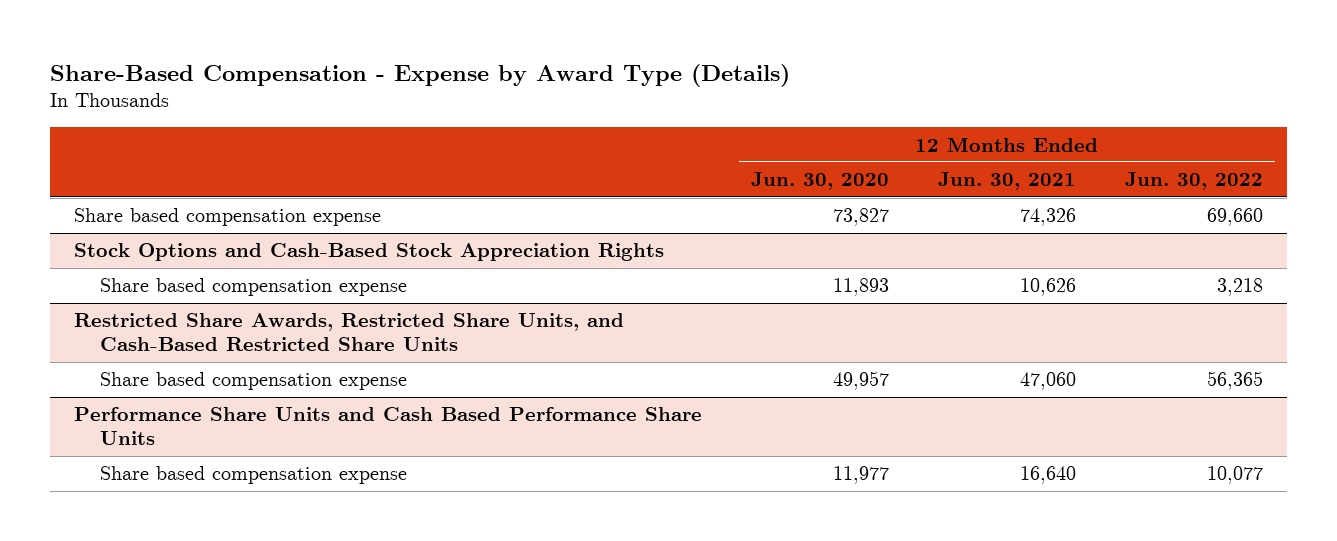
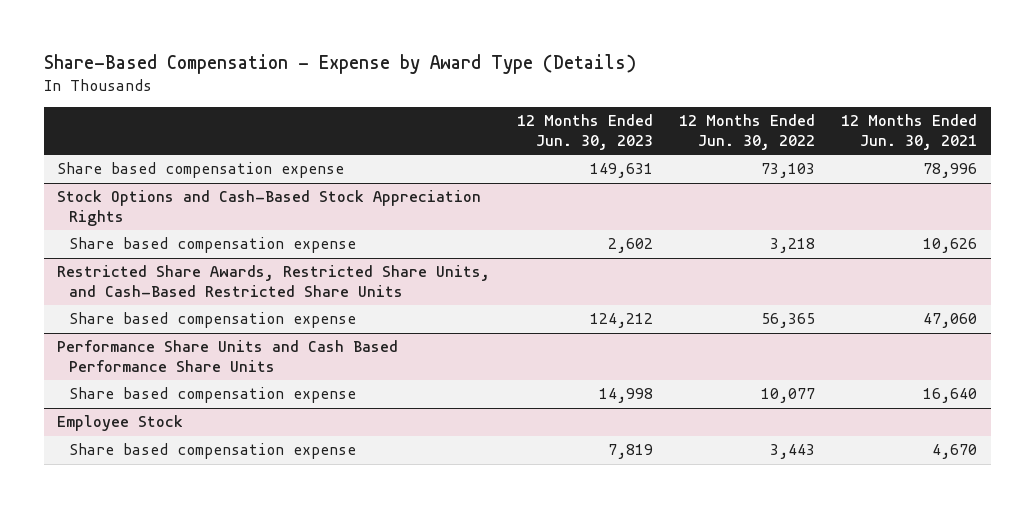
[751,172,890,191] Jun. 30, 2020 -> none
none -> [516,114,653,150] 12 Months Ended Jun. 30, 2023
[1019,208,1076,227] 74,326 -> [923,163,978,179] 78,996
[1206,208,1263,227] 69,660 -> [761,163,816,179] 73,103
none -> [57,415,184,432] Employee Stock
none -> [68,443,356,460] Share based compensation expense

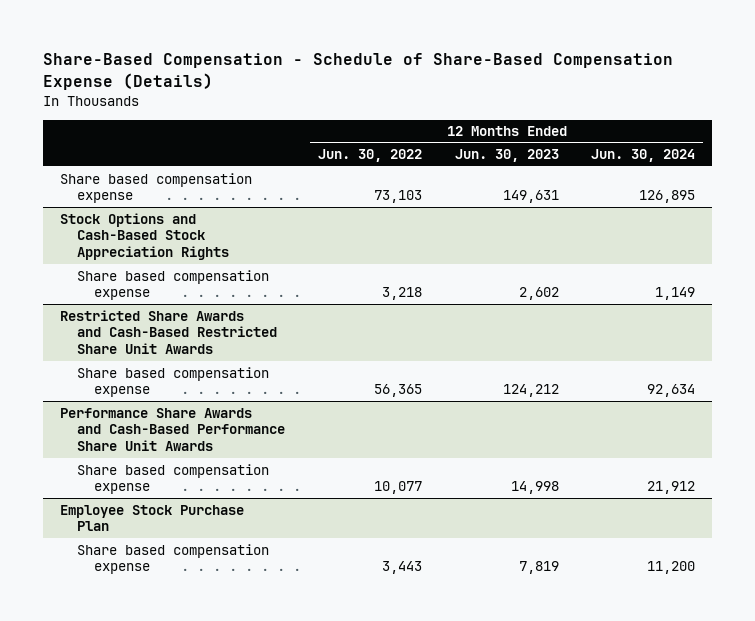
[44,54,637,75] Share-Based Compensation - Expense by Award Type (Details) -> [43,53,674,90] Share-Based Compensation - Schedule of Share-Based Compensation Expense (Details)
[841,114,978,150] 12 Months Ended Jun. 30, 2021 -> none
none -> [591,149,696,163] Jun. 30, 2024
[57,265,491,297] Restricted Share Awards, Restricted Share Units, and Cash-Based Restricted Share Units -> [59,309,278,355] Restricted Share Awards and Cash-Based Restricted Share Unit Awards
[57,340,399,372] Performance Share Units and Cash Based Performance Share Units -> [59,407,286,452] Performance Share Awards and Cash-Based Performance Share Unit Awards
[57,415,184,432] Employee Stock -> [59,504,244,532] Employee Stock Purchase Plan

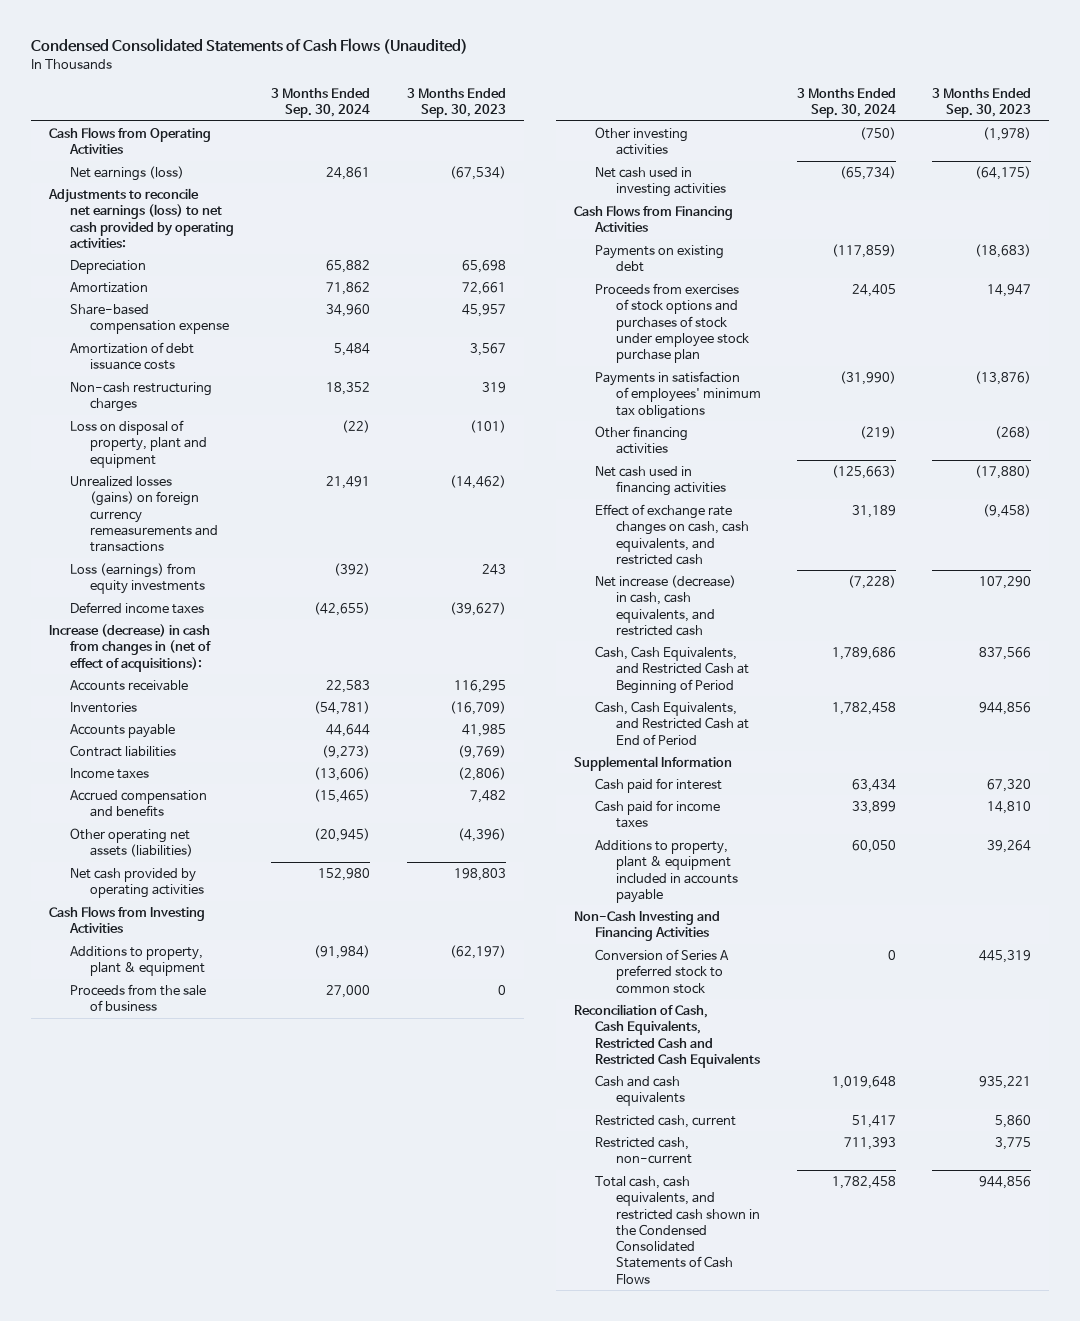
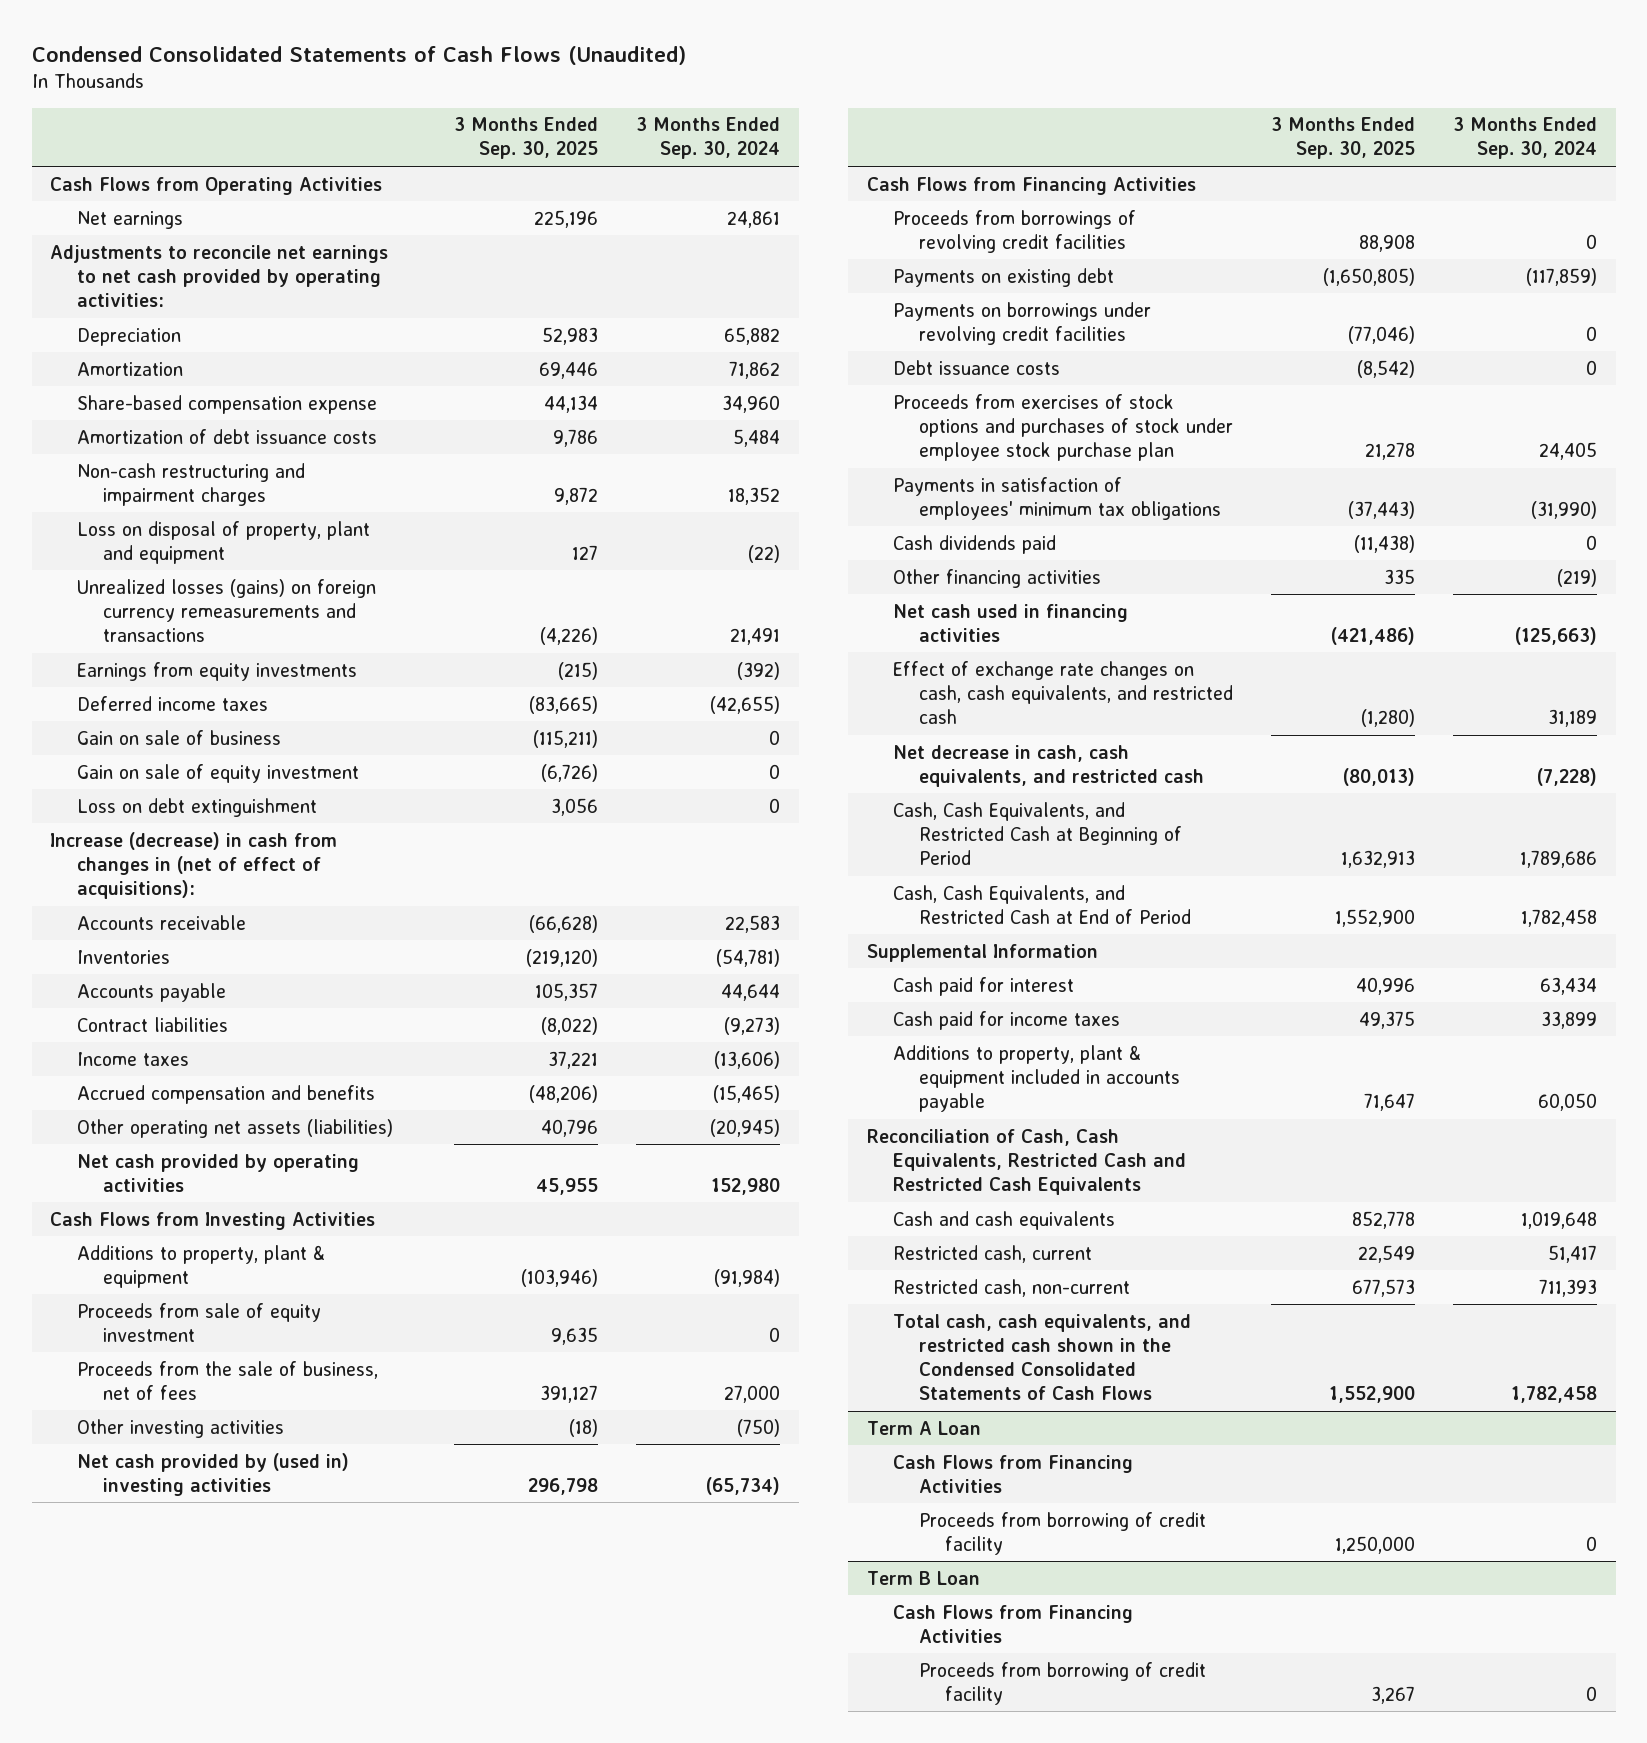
[406,87,506,119] 3 Months Ended Sep. 30, 2023 -> none
none -> [454,117,599,160] 3 Months Ended Sep. 30, 2025
[69,165,184,181] Net earnings (loss) -> [76,210,183,229] Net earnings
[47,187,234,248] Adjustments to reconcile net earnings (loss) to net cash provided by operating activities: -> [50,244,389,307] Adjustments to reconcile net earnings to net cash provided by operating activities:
[69,381,212,413] Non-cash restructuring charges -> [76,462,305,506] Non-cash restructuring and impairment charges
[69,562,206,595] Loss (earnings) from equity investments -> [76,661,357,681] Earnings from equity investments
none -> [76,729,281,745] Gain on sale of business
none -> [76,763,359,783] Gain on sale of equity investment
none -> [76,797,317,817] Loss on debt extinguishment
none -> [76,1302,321,1342] Proceeds from sale of equity investment
[69,983,206,1012] Proceeds from the sale of business -> [76,1360,378,1400] Proceeds from the sale of business, net of fees
[595,166,726,198] Net cash used in investing activities -> [76,1452,349,1496] Net cash provided by (used in) investing activities
none -> [892,209,1136,253] Proceeds from borrowings of revolving credit facilities
none -> [892,301,1151,345] Payments on borrowings under revolving credit facilities
none -> [892,359,1060,375] Debt issuance costs
none -> [892,534,1056,554] Cash dividends paid
[595,574,737,636] Net increase (decrease) in cash, cash equivalents, and restricted cash -> [892,744,1204,787] Net decrease in cash, cash equivalents, and restricted cash
[574,910,721,942] Non-Cash Investing and Financing Activities -> none
[595,948,730,994] Conversion of Series A preferred stock to common stock -> none
none -> [866,1420,981,1435] Term A Loan
none -> [892,1454,1133,1493] Cash Flows from Financing Activities
none -> [918,1511,1206,1555] Proceeds from borrowing of credit facility
none -> [866,1570,980,1585] Term B Loan
none -> [892,1604,1133,1643] Cash Flows from Financing Activities
none -> [918,1661,1206,1705] Proceeds from borrowing of credit facility

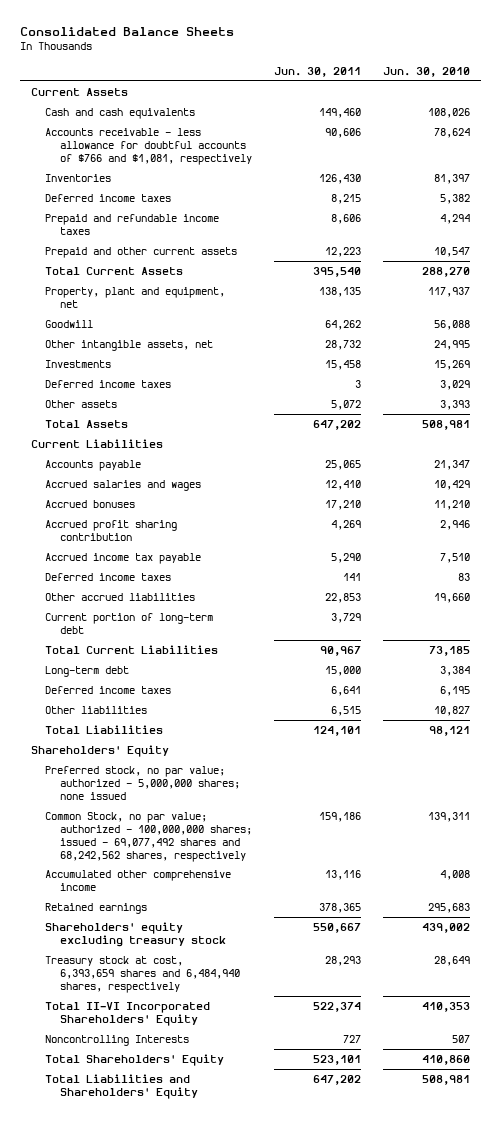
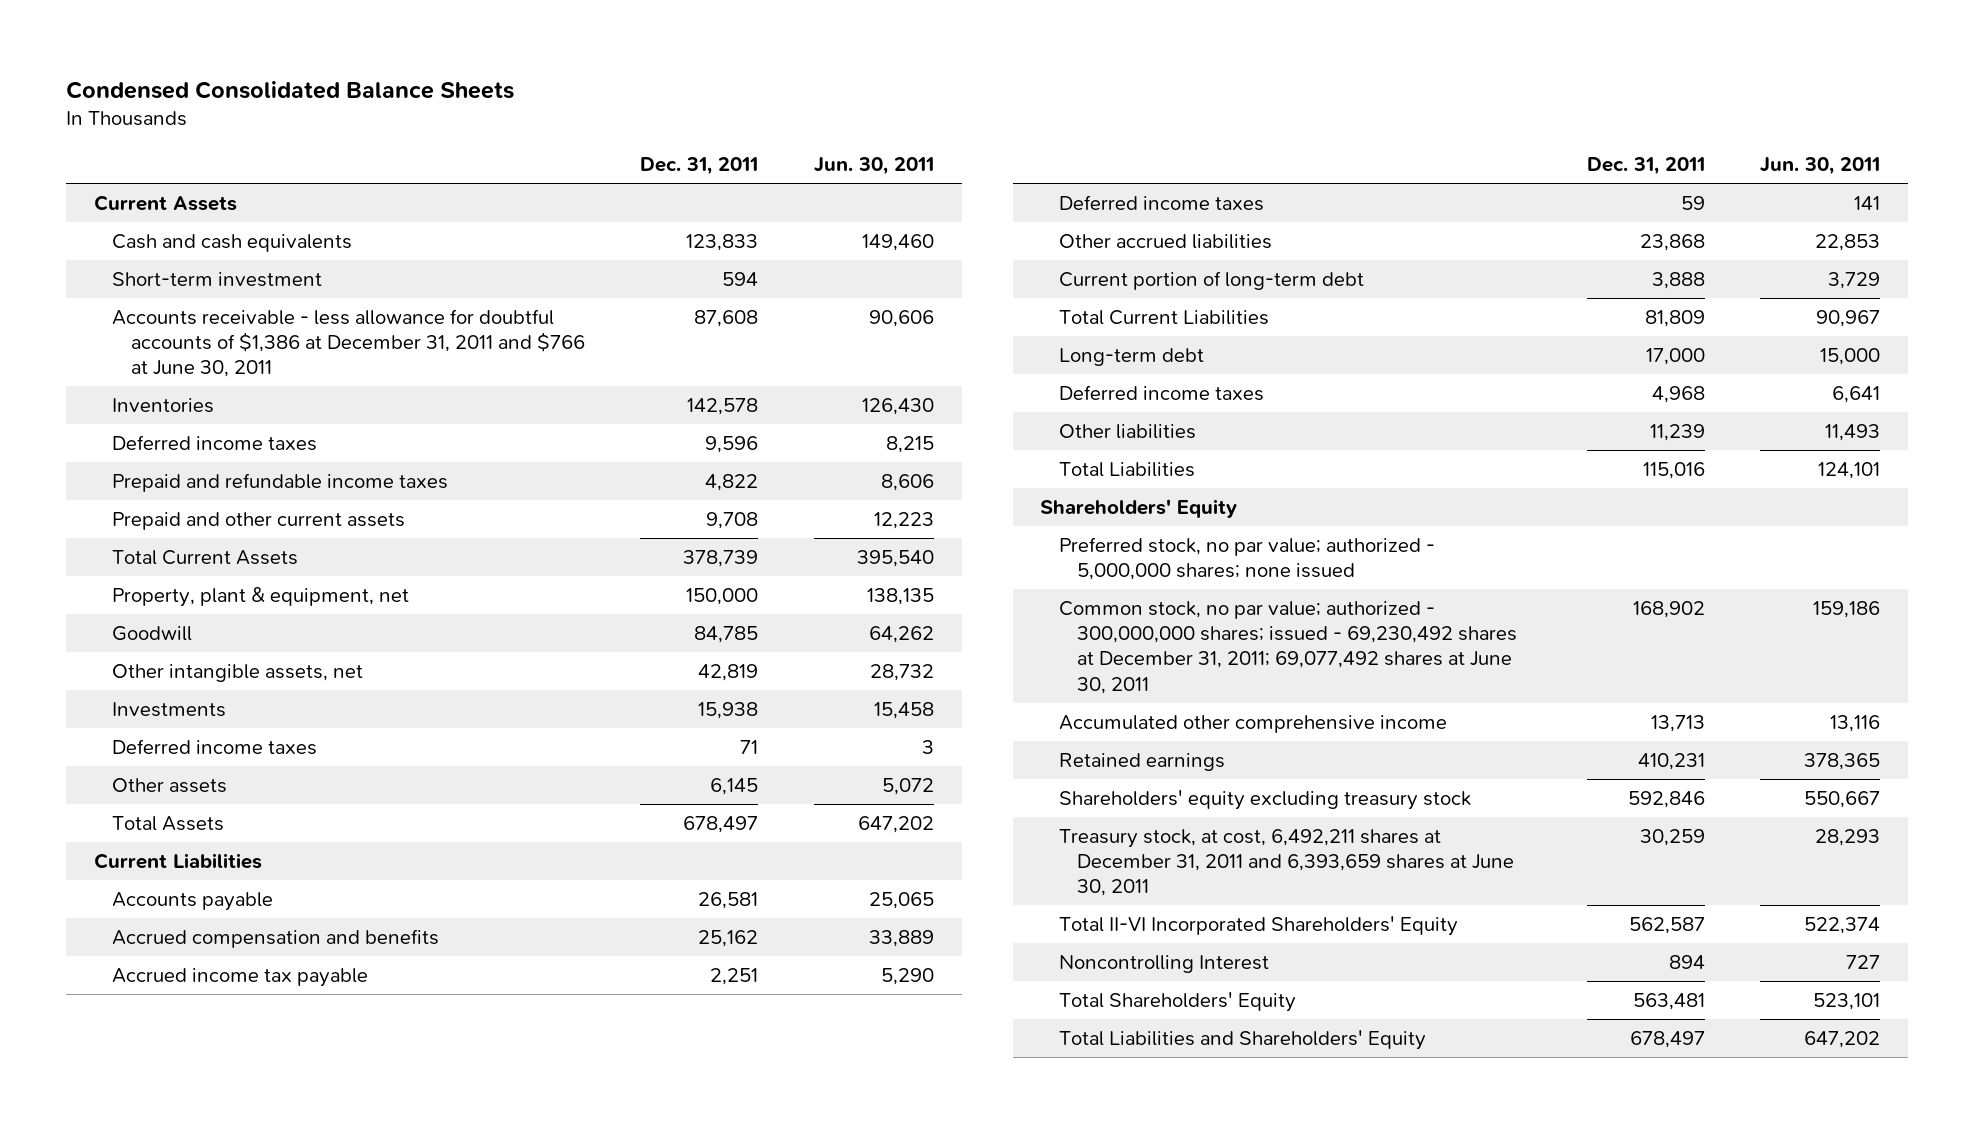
[19,27,234,37] Consolidated Balance Sheets -> [66,80,515,99] Condensed Consolidated Balance Sheets
[382,66,470,77] Jun. 30, 2010 -> none
none -> [640,157,759,176] Dec. 31, 2011
none -> [112,271,323,287] Short-term investment
[45,127,252,165] Accounts receivable - less allowance for doubtful accounts of $766 and $1,081, respectively -> [112,308,585,378] Accounts receivable - less allowance for doubtful accounts of $1,386 at December 31, 2011 and $766 at June 30, 2011
[45,286,226,308] Property, plant and equipment, net -> [112,586,410,607] Property, plant & equipment, net
[45,499,136,508] Accrued bonuses -> none
[45,519,178,541] Accrued profit sharing contribution -> none
[45,479,202,491] Accrued salaries and wages -> [112,928,440,948] Accrued compensation and benefits
[324,479,361,490] 12,410 -> [868,929,934,947] 33,889
[330,705,361,716] 6,515 -> [1825,423,1881,441] 11,493
[45,811,252,862] Common Stock, no par value; authorized - 100,000,000 shares; issued - 69,077,492 shares and 68,242,562 shares, respectively -> [1058,600,1518,694] Common stock, no par value; authorized - 300,000,000 shares; issued - 69,230,492 shares at December 31, 2011; 69,077,492 shares at June 30, 2011
[45,955,240,993] Treasury stock at cost, 6,393,659 shares and 6,484,940 shares, respectively -> [1058,828,1515,897] Treasury stock, at cost, 6,492,211 shares at December 31, 2011 and 6,393,659 shares at June 30, 2011
[45,1034,190,1046] Noncontrolling Interests -> [1058,954,1269,973] Noncontrolling Interest

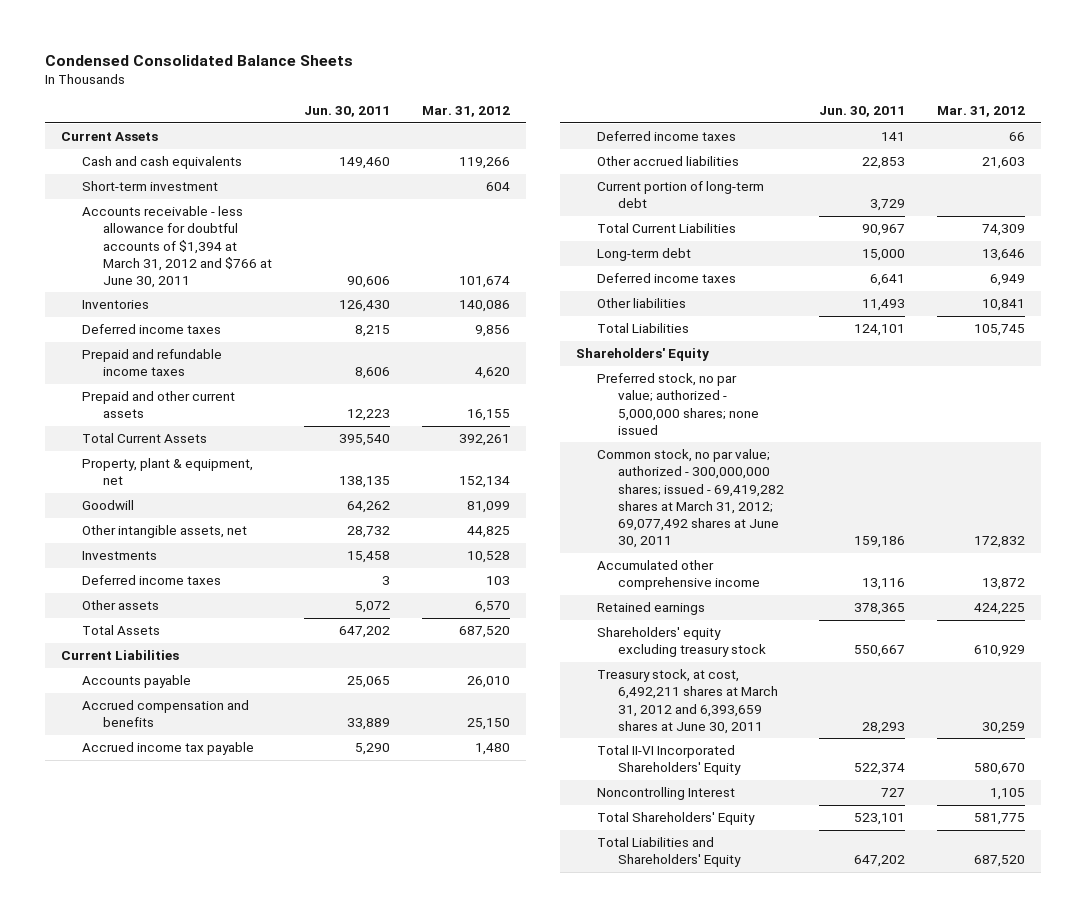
[640,157,759,176] Dec. 31, 2011 -> none
none -> [422,106,511,118] Mar. 31, 2012
[112,308,585,378] Accounts receivable - less allowance for doubtful accounts of $1,386 at December 31, 2011 and $766 at June 30, 2011 -> [82,206,273,288] Accounts receivable - less allowance for doubtful accounts of $1,394 at March 31, 2012 and $766 at June 30, 2011
[1058,600,1518,694] Common stock, no par value; authorized - 300,000,000 shares; issued - 69,230,492 shares at December 31, 2011; 69,077,492 shares at June 30, 2011 -> [597,449,785,548] Common stock, no par value; authorized - 300,000,000 shares; issued - 69,419,282 shares at March 31, 2012; 69,077,492 shares at June 30, 2011
[1058,828,1515,897] Treasury stock, at cost, 6,492,211 shares at December 31, 2011 and 6,393,659 shares at June 30, 2011 -> [597,669,779,734] Treasury stock, at cost, 6,492,211 shares at March 31, 2012 and 6,393,659 shares at June 30, 2011

